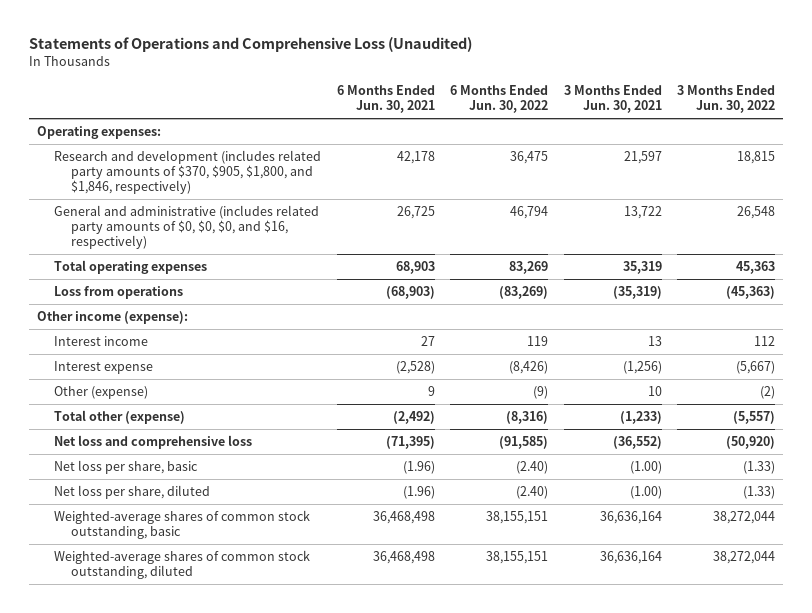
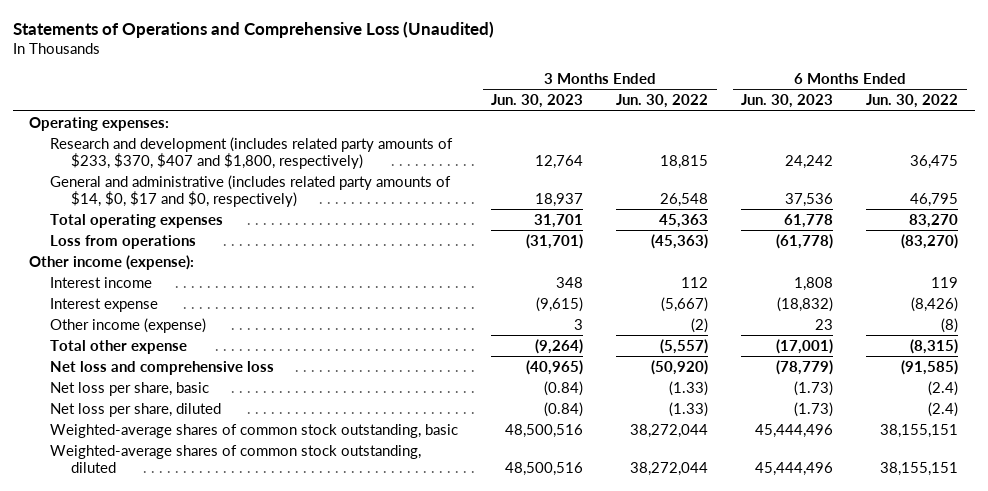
[336,85,435,114] 6 Months Ended Jun. 30, 2021 -> none
[563,85,662,114] 3 Months Ended Jun. 30, 2021 -> none
none -> [491,94,584,109] Jun. 30, 2023
none -> [741,94,834,109] Jun. 30, 2023
[54,149,322,195] Research and development (includes related party amounts of $370, $905, $1,800, and $1,846, respectively) -> [50,136,454,169] Research and development (includes related party amounts of $233, $370, $407 and $1,800, respectively)
[54,204,320,250] General and administrative (includes related party amounts of $0, $0, $0, and $16, respectively) -> [50,174,452,207] General and administrative (includes related party amounts of $14, $0, $17 and $0, respectively)
[510,205,549,219] 46,794 -> [910,192,959,207] 46,795
[509,260,549,274] 83,269 -> [909,213,959,228] 83,270
[499,285,549,299] (83,269) -> [901,233,959,249] (83,270)
[54,385,149,399] Other (expense) -> [50,317,207,333] Other income (expense)
[533,385,549,399] (9) -> [941,317,959,333] (8)
[54,409,186,424] Total other (expense) -> [50,339,188,354] Total other expense
[506,410,549,424] (8,316) -> [910,338,959,354] (8,315)
[516,460,549,474] (2.40) -> [928,380,959,396] (2.4)
[516,485,549,499] (2.40) -> [928,401,959,417] (2.4)

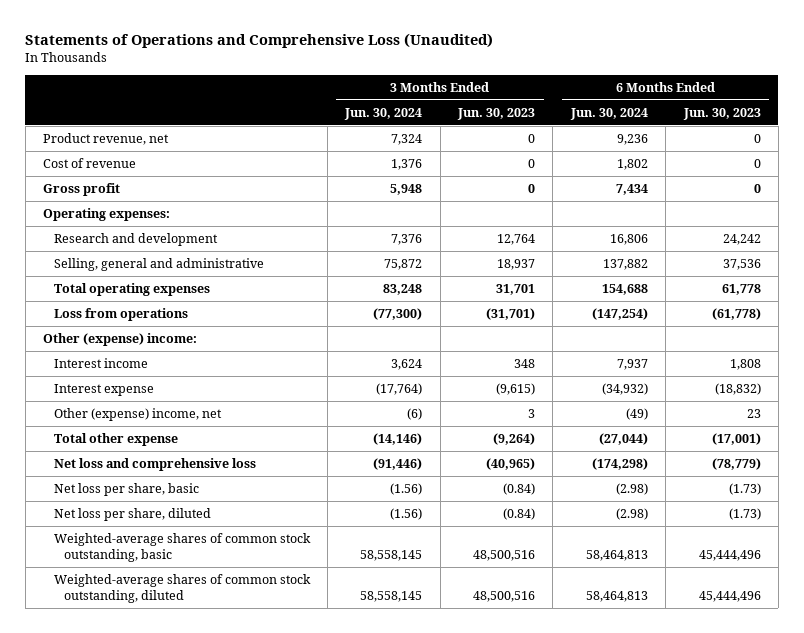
[616,94,709,109] Jun. 30, 2022 -> none
[866,94,959,109] Jun. 30, 2022 -> none
none -> [344,107,423,120] Jun. 30, 2024
none -> [569,107,648,120] Jun. 30, 2024
none -> [43,133,170,146] Product revenue, net
none -> [43,158,137,169] Cost of revenue
none -> [43,183,121,197] Gross profit
[50,136,454,169] Research and development (includes related party amounts of $233, $370, $407 and $1,800, respectively) -> [53,233,218,247] Research and development
[50,174,452,207] General and administrative (includes related party amounts of $14, $0, $17 and $0, respectively) -> [53,258,264,272] Selling, general and administrative
[29,254,195,270] Other income (expense): -> [43,333,198,347] Other (expense) income:
[50,317,207,333] Other income (expense) -> [53,408,222,422] Other (expense) income, net

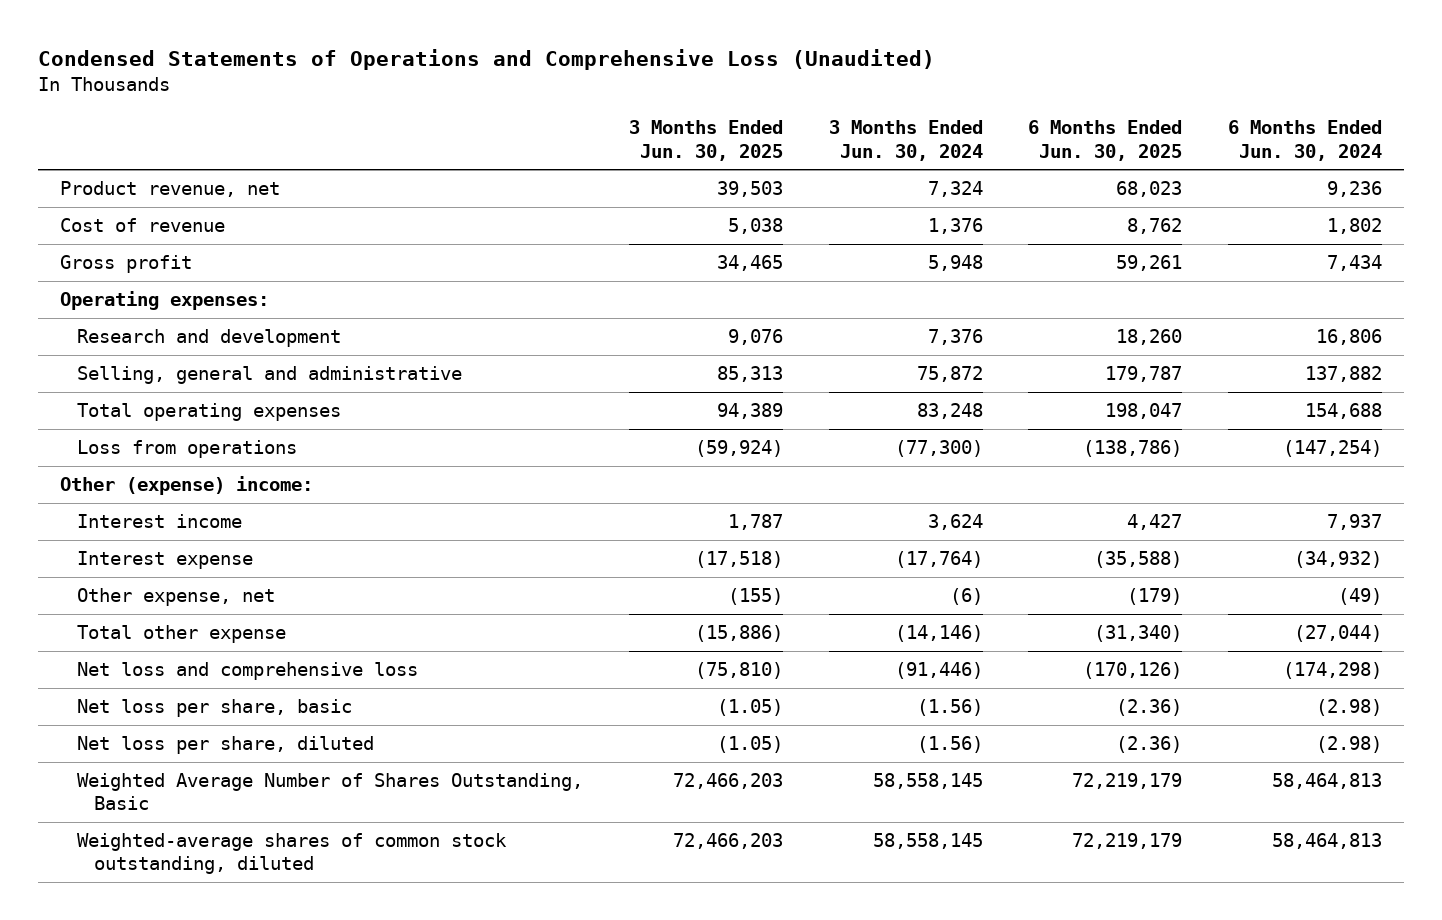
[25,32,494,48] Statements of Operations and Comprehensive Loss (Unaudited) -> [37,49,935,71] Condensed Statements of Operations and Comprehensive Loss (Unaudited)
[457,107,536,120] Jun. 30, 2023 -> none
[682,107,761,120] Jun. 30, 2023 -> none
none -> [628,120,783,161] 3 Months Ended Jun. 30, 2025
none -> [1028,120,1183,161] 6 Months Ended Jun. 30, 2025
[53,408,222,422] Other (expense) income, net -> [77,588,276,607] Other expense, net
[53,533,311,563] Weighted-average shares of common stock outstanding, basic -> [77,773,584,811] Weighted Average Number of Shares Outstanding, Basic

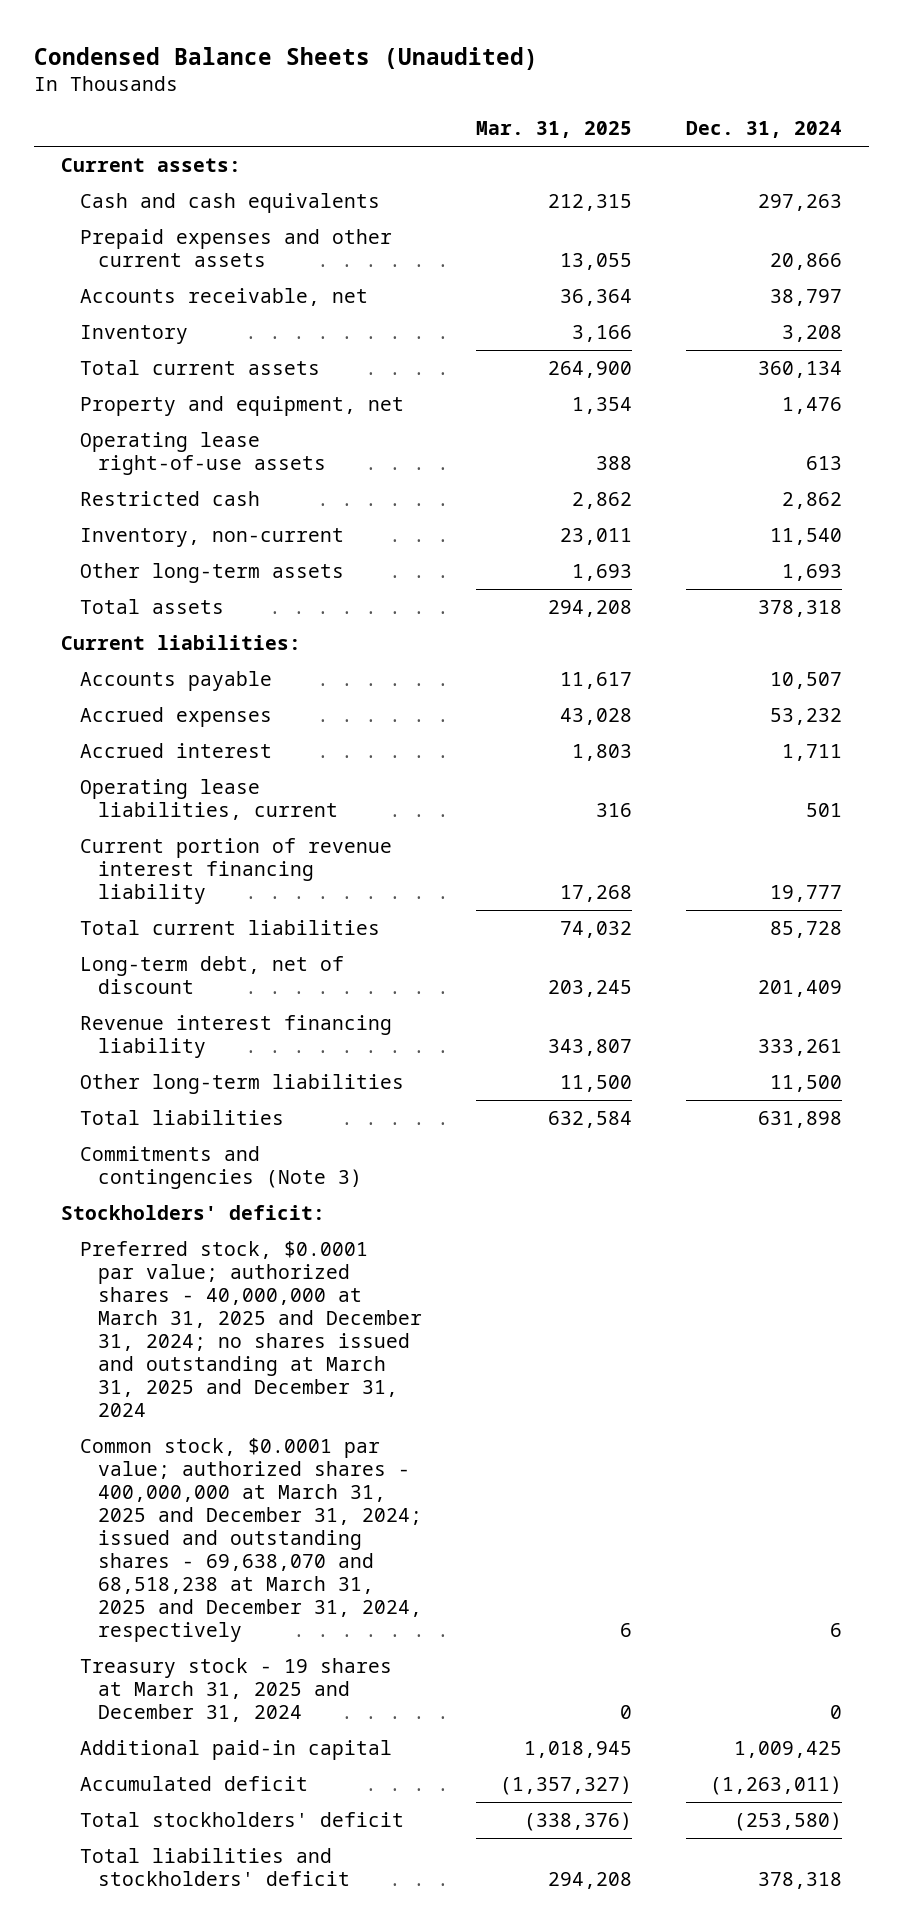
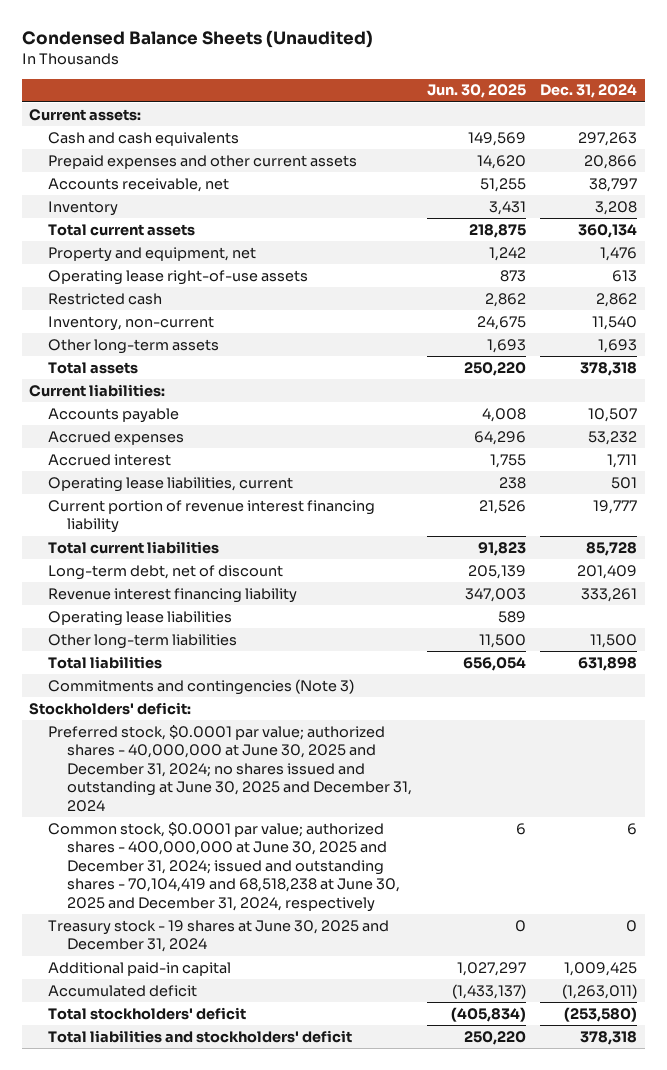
[475,121,632,139] Mar. 31, 2025 -> none
none -> [426,84,526,99] Jun. 30, 2025
none -> [48,610,233,626] Operating lease liabilities
[79,1240,422,1417] Preferred stock, $0.0001 par value; authorized shares - 40,000,000 at March 31, 2025 and December 31, 2024; no shares issued and outstanding at March 31, 2025 and December 31, 2024 -> [48,724,412,812] Preferred stock, $0.0001 par value; authorized shares - 40,000,000 at June 30, 2025 and December 31, 2024; no shares issued and outstanding at June 30, 2025 and December 31, 2024
[79,1437,422,1642] Common stock, $0.0001 par value; authorized shares - 400,000,000 at March 31, 2025 and December 31, 2024; issued and outstanding shares - 69,638,070 and 68,518,238 at March 31, 2025 and December 31, 2024, respectively -> [48,821,400,912] Common stock, $0.0001 par value; authorized shares - 400,000,000 at June 30, 2025 and December 31, 2024; issued and outstanding shares - 70,104,419 and 68,518,238 at June 30, 2025 and December 31, 2024, respectively
[79,1657,392,1722] Treasury stock - 19 shares at March 31, 2025 and December 31, 2024 -> [48,919,390,953] Treasury stock - 19 shares at June 30, 2025 and December 31, 2024

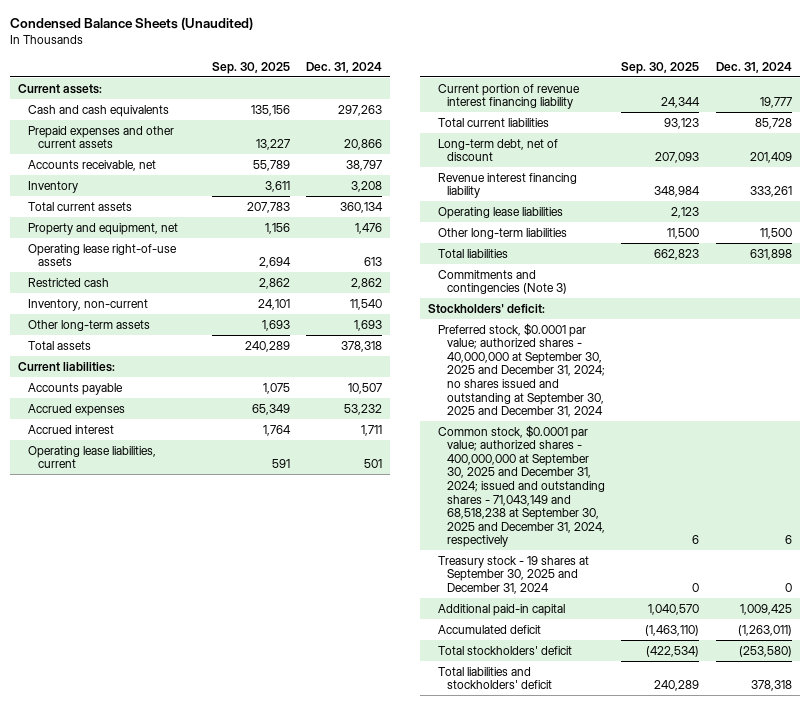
[426,84,526,99] Jun. 30, 2025 -> none
none -> [211,61,290,74] Sep. 30, 2025
[48,724,412,812] Preferred stock, $0.0001 par value; authorized shares - 40,000,000 at June 30, 2025 and December 31, 2024; no shares issued and outstanding at June 30, 2025 and December 31, 2024 -> [437,322,606,418] Preferred stock, $0.0001 par value; authorized shares - 40,000,000 at September 30, 2025 and December 31, 2024; no shares issued and outstanding at September 30, 2025 and December 31, 2024
[48,821,400,912] Common stock, $0.0001 par value; authorized shares - 400,000,000 at June 30, 2025 and December 31, 2024; issued and outstanding shares - 70,104,419 and 68,518,238 at June 30, 2025 and December 31, 2024, respectively -> [437,424,606,548] Common stock, $0.0001 par value; authorized shares - 400,000,000 at September 30, 2025 and December 31, 2024; issued and outstanding shares - 71,043,149 and 68,518,238 at September 30, 2025 and December 31, 2024, respectively
[48,919,390,953] Treasury stock - 19 shares at June 30, 2025 and December 31, 2024 -> [437,555,589,594] Treasury stock - 19 shares at September 30, 2025 and December 31, 2024

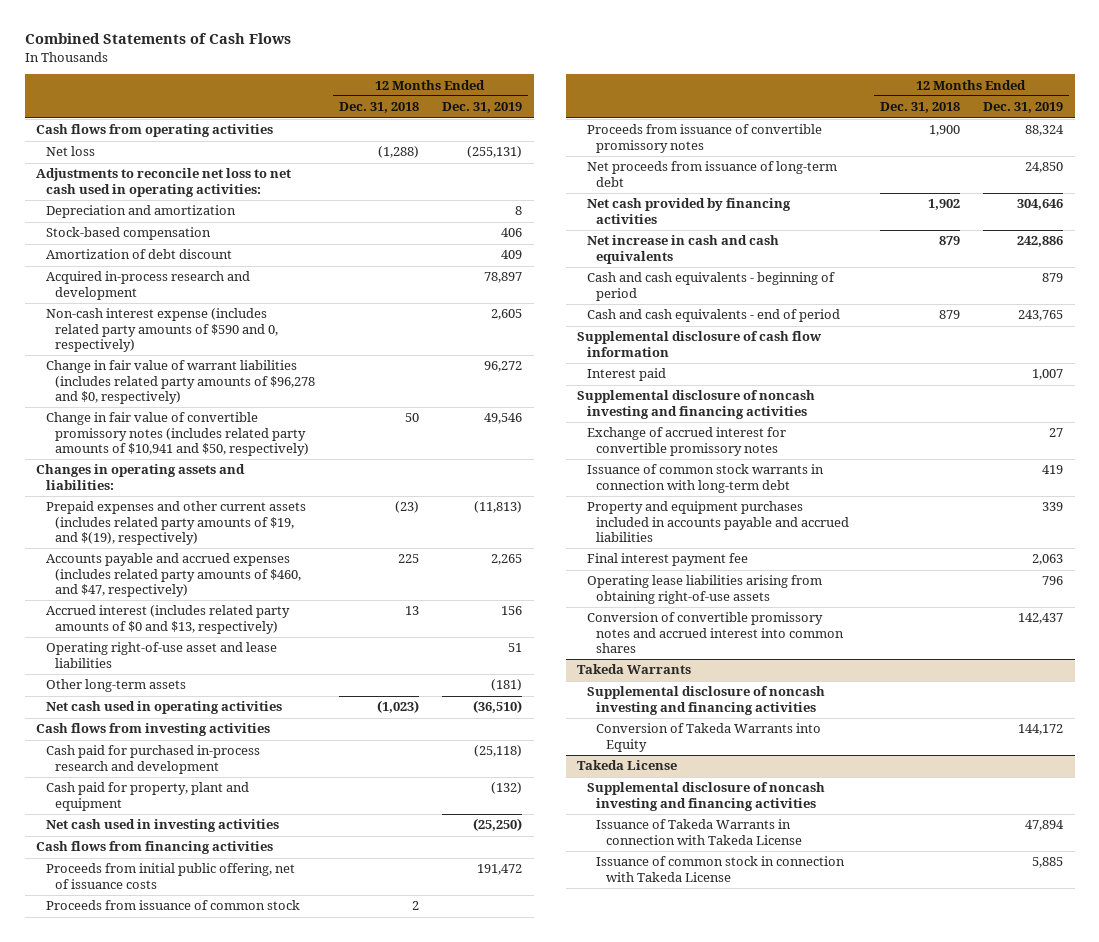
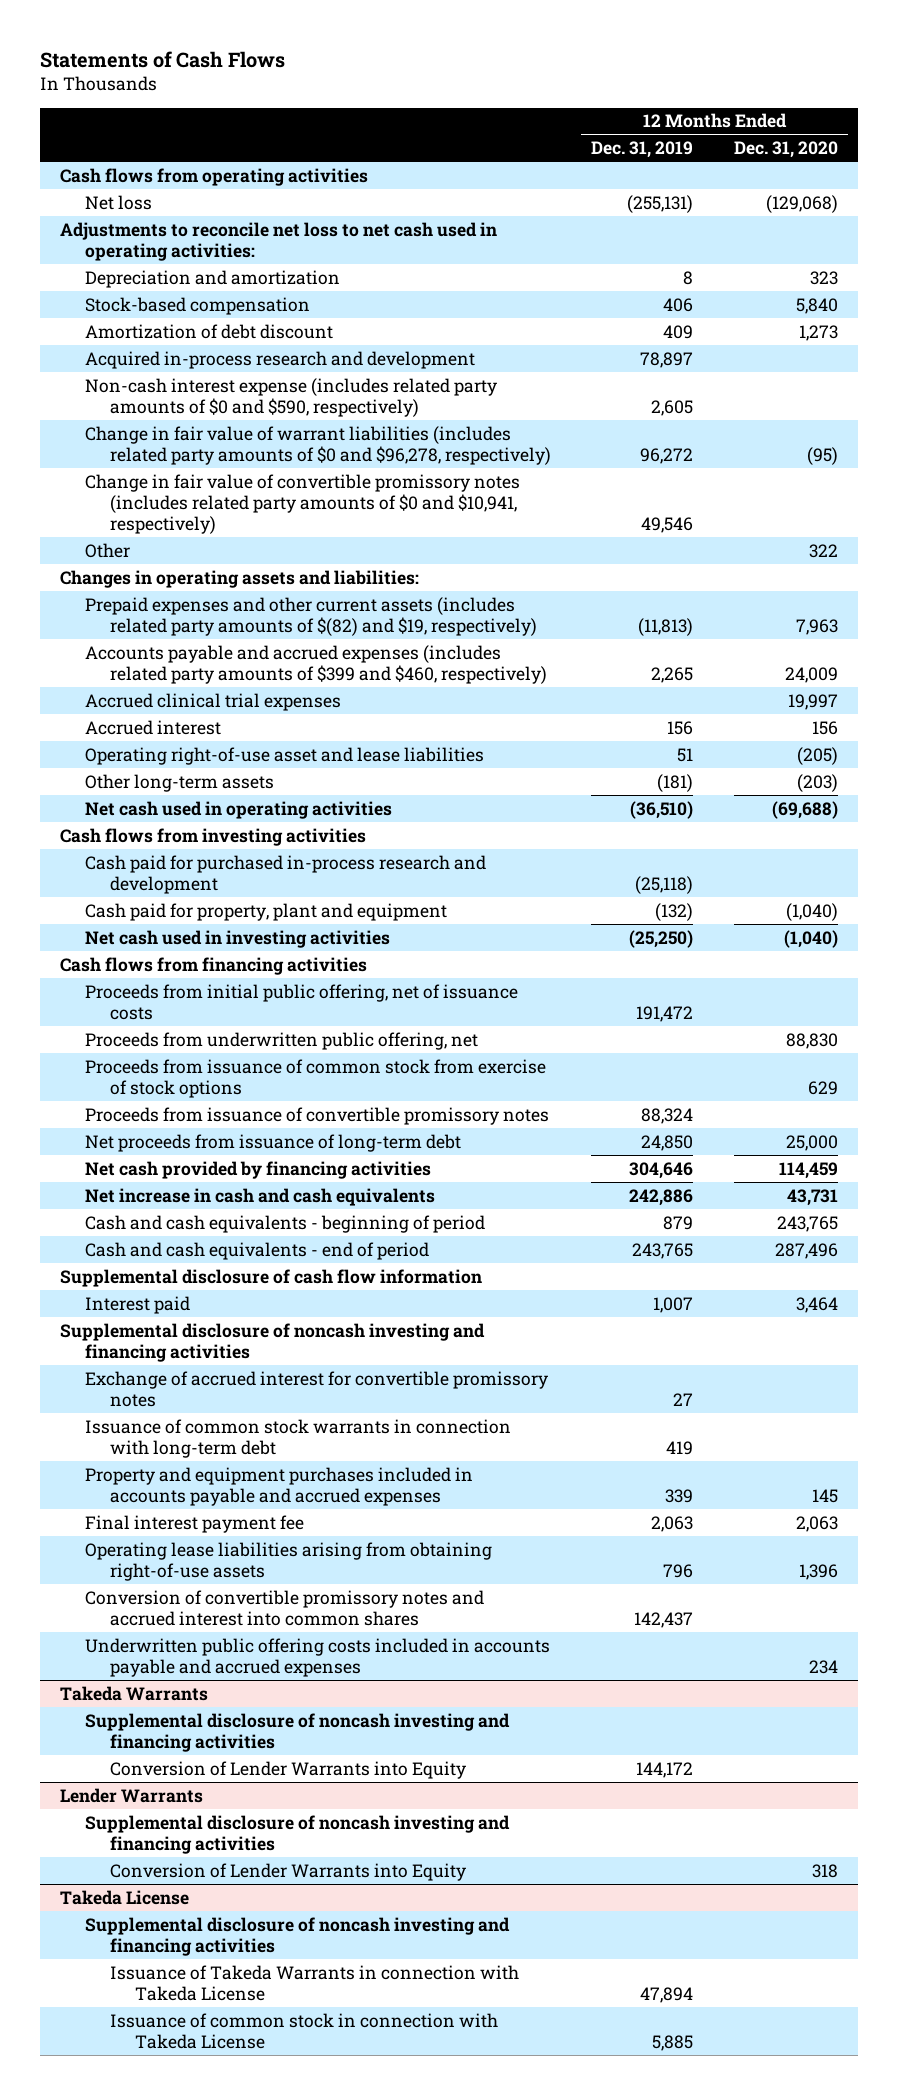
[24,33,291,45] Combined Statements of Cash Flows -> [39,50,285,68] Statements of Cash Flows
[338,102,419,114] Dec. 31, 2018 -> none
none -> [734,140,839,158] Dec. 31, 2020
[45,308,279,352] Non-cash interest expense (includes related party amounts of $590 and 0, respectively) -> [84,377,497,417] Non-cash interest expense (includes related party amounts of $0 and $590, respectively)
[45,360,316,404] Change in fair value of warrant liabilities (includes related party amounts of $96,278 and $0, respectively) -> [84,425,551,465] Change in fair value of warrant liabilities (includes related party amounts of $0 and $96,278, respectively)
[45,412,310,456] Change in fair value of convertible promissory notes (includes related party amounts of $10,941 and $50, respectively) -> [84,473,520,535] Change in fair value of convertible promissory notes (includes related party amounts of $0 and $10,941, respectively)
none -> [84,542,130,558] Other
[45,501,306,545] Prepaid expenses and other current assets (includes related party amounts of $19, and $(19), respectively) -> [84,596,537,636] Prepaid expenses and other current assets (includes related party amounts of $(82) and $19, respectively)
[45,553,302,597] Accounts payable and accrued expenses (includes related party amounts of $460, and $47, respectively) -> [84,644,547,684] Accounts payable and accrued expenses (includes related party amounts of $399 and $460, respectively)
none -> [84,692,341,711] Accrued clinical trial expenses
[45,605,290,634] Accrued interest (includes related party amounts of $0 and $13, respectively) -> [84,719,221,735] Accrued interest
none -> [84,1031,478,1050] Proceeds from underwritten public offering, net
[45,900,300,911] Proceeds from issuance of common stock -> [84,1058,546,1098] Proceeds from issuance of common stock from exercise of stock options
[586,501,850,542] Property and equipment purchases included in accounts payable and accrued liabilities -> [84,1466,473,1506] Property and equipment purchases included in accounts payable and accrued expenses
none -> [84,1637,550,1677] Underwritten public offering costs included in accounts payable and accrued expenses
[596,723,822,752] Conversion of Takeda Warrants into Equity -> [109,1760,466,1779] Conversion of Lender Warrants into Equity
none -> [59,1787,203,1803] Lender Warrants
none -> [84,1814,510,1854] Supplemental disclosure of noncash investing and financing activities
none -> [109,1862,466,1881] Conversion of Lender Warrants into Equity

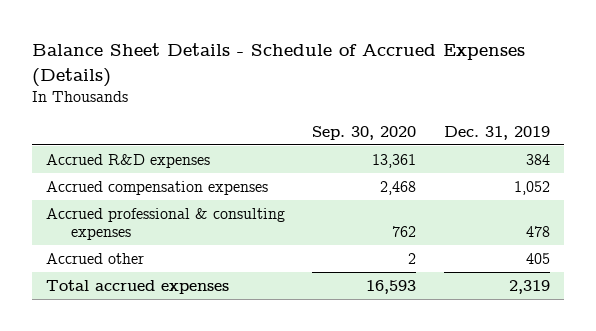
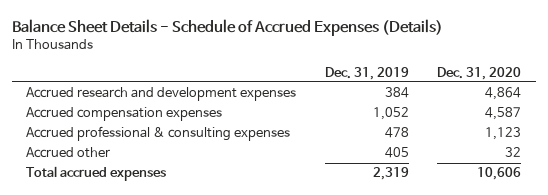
[312,126,417,141] Sep. 30, 2020 -> none
none -> [437,66,522,80] Dec. 31, 2020
[45,153,210,168] Accrued R&D expenses -> [26,87,297,102] Accrued research and development expenses

